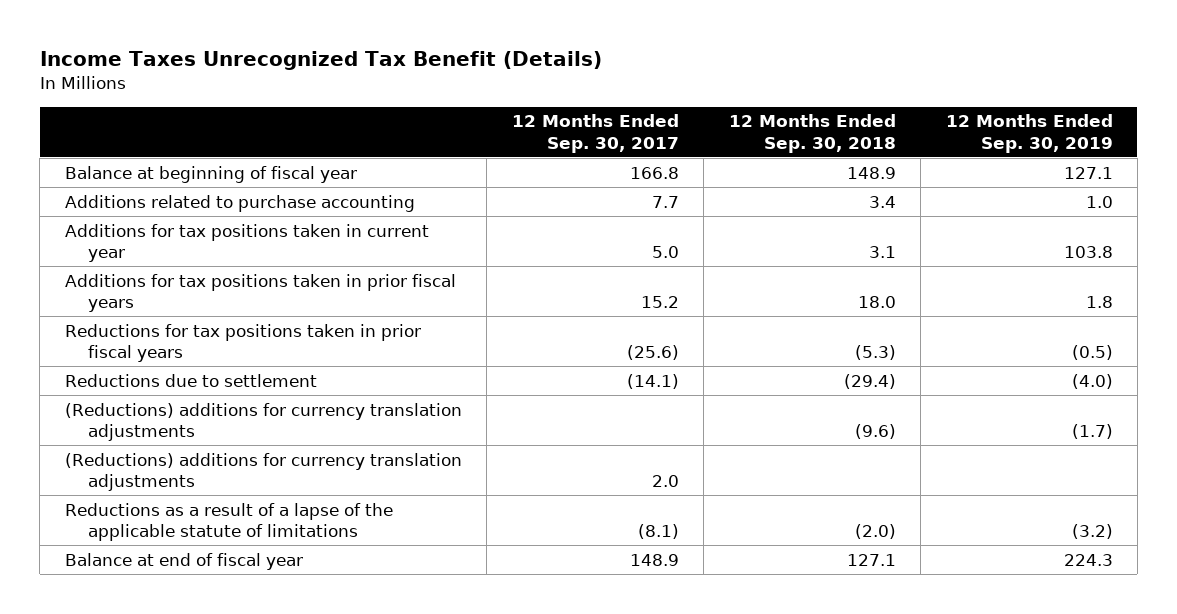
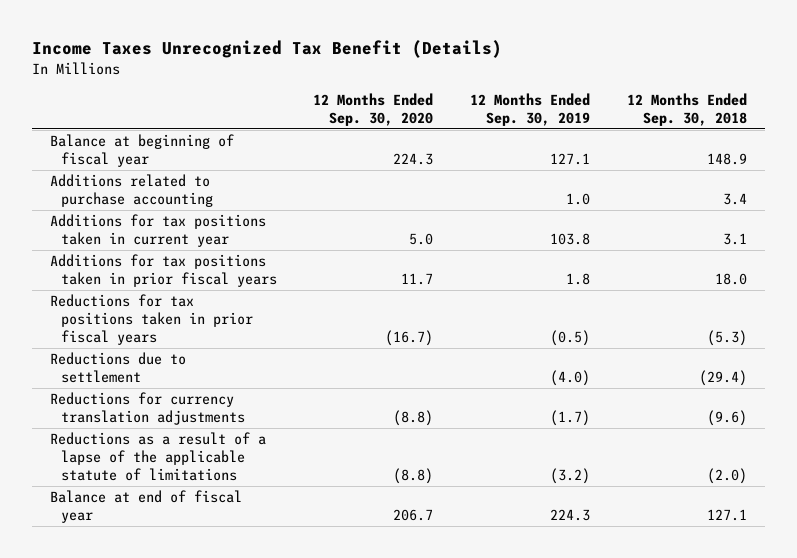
[511,114,679,153] 12 Months Ended Sep. 30, 2017 -> none
none -> [313,92,434,126] 12 Months Ended Sep. 30, 2020
[64,452,462,492] (Reductions) additions for currency translation adjustments -> none
[64,402,462,442] (Reductions) additions for currency translation adjustments -> [49,392,245,425] Reductions for currency translation adjustments

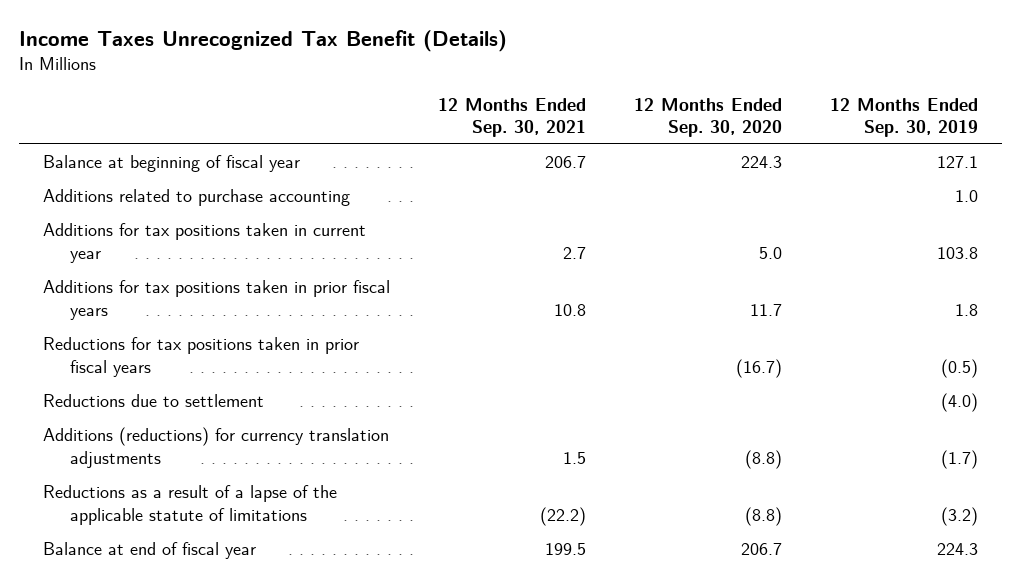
[626,92,747,126] 12 Months Ended Sep. 30, 2018 -> none
none -> [437,97,586,137] 12 Months Ended Sep. 30, 2021
[49,392,245,425] Reductions for currency translation adjustments -> [42,427,389,468] Additions (reductions) for currency translation adjustments

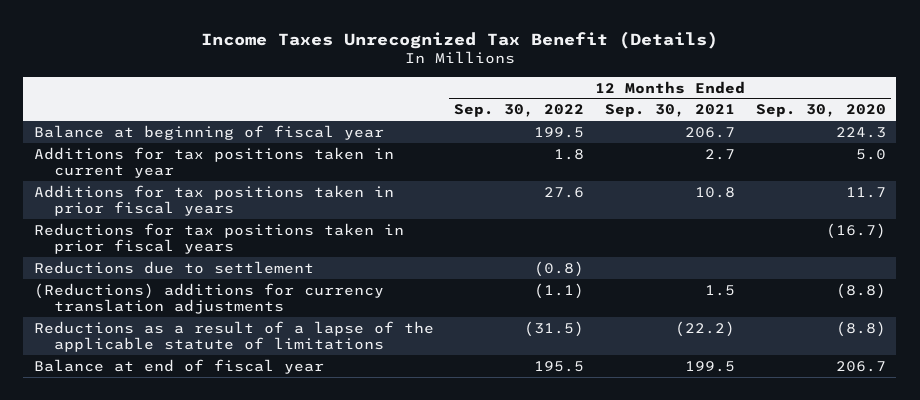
[830,97,979,137] 12 Months Ended Sep. 30, 2019 -> none
none -> [454,104,585,118] Sep. 30, 2022
[42,189,350,207] Additions related to purchase accounting -> none
[42,427,389,468] Additions (reductions) for currency translation adjustments -> [33,282,384,315] (Reductions) additions for currency translation adjustments

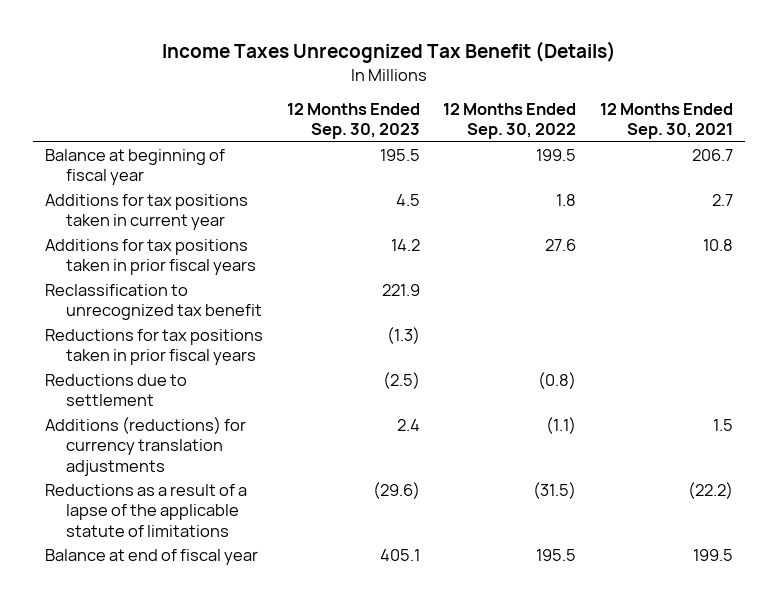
[756,104,887,118] Sep. 30, 2020 -> none
none -> [286,103,420,140] 12 Months Ended Sep. 30, 2023
none -> [44,284,263,321] Reclassification to unrecognized tax benefit
[33,282,384,315] (Reductions) additions for currency translation adjustments -> [44,417,246,476] Additions (reductions) for currency translation adjustments

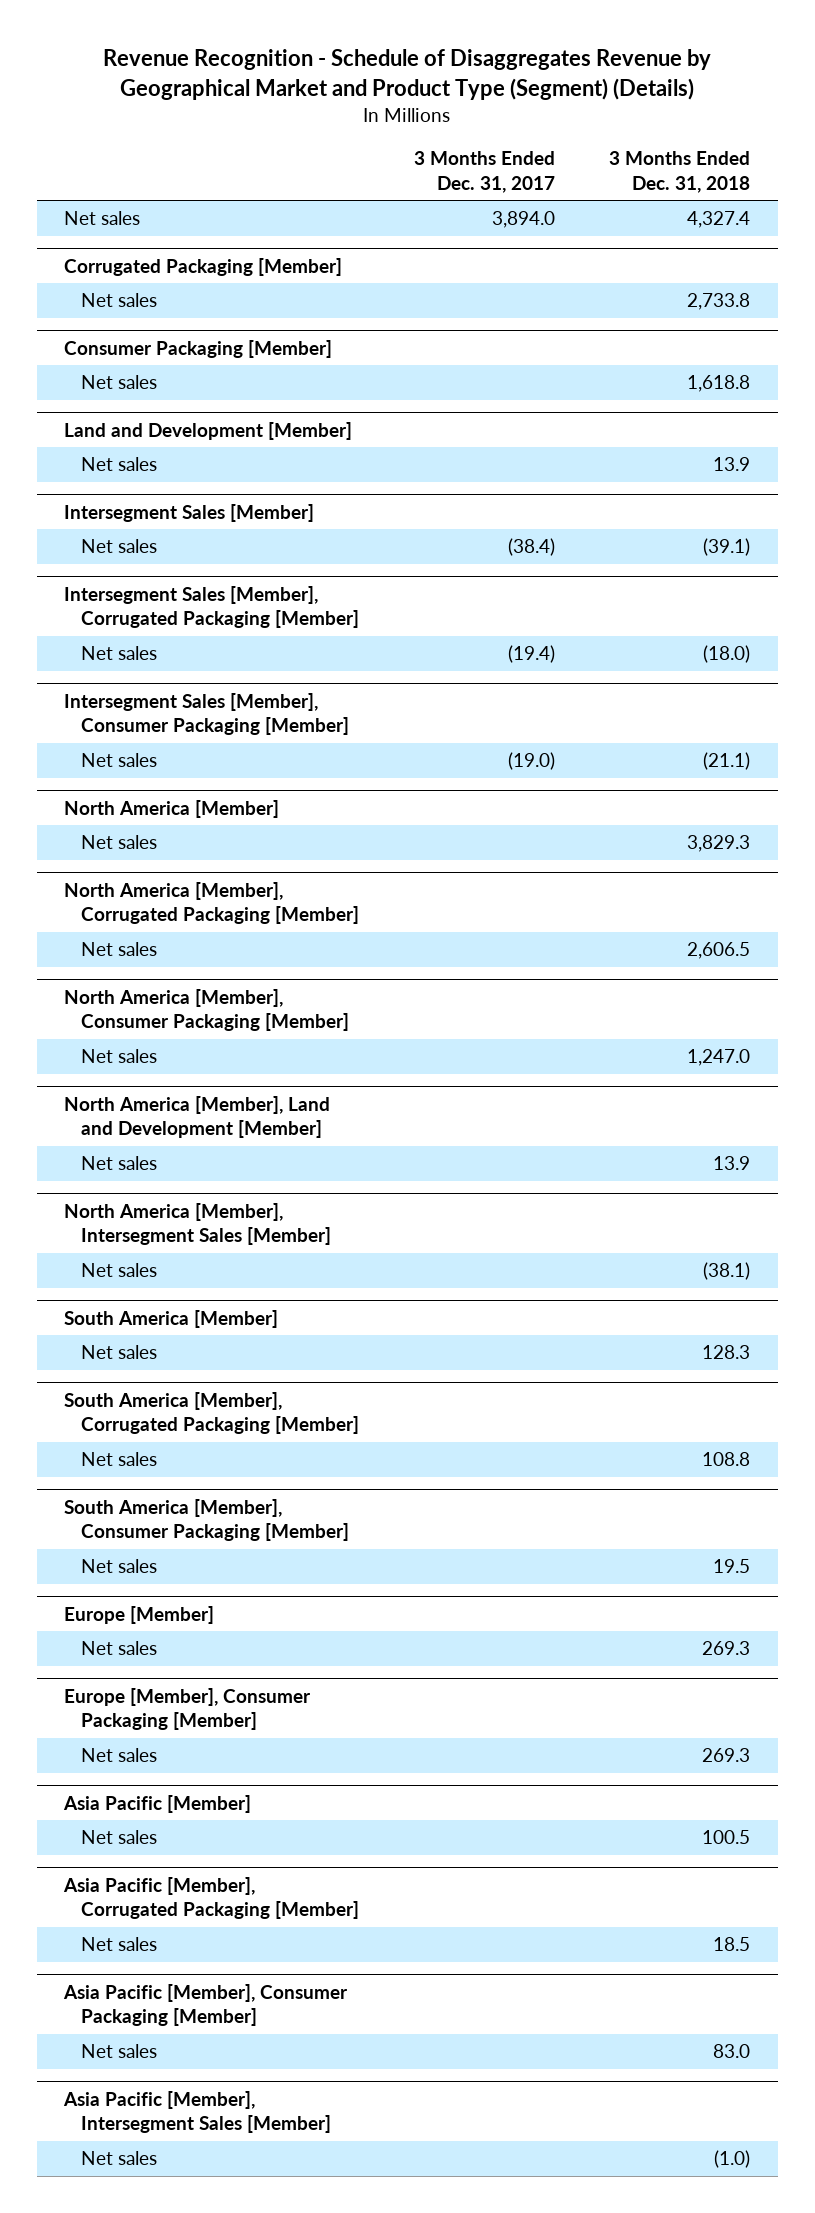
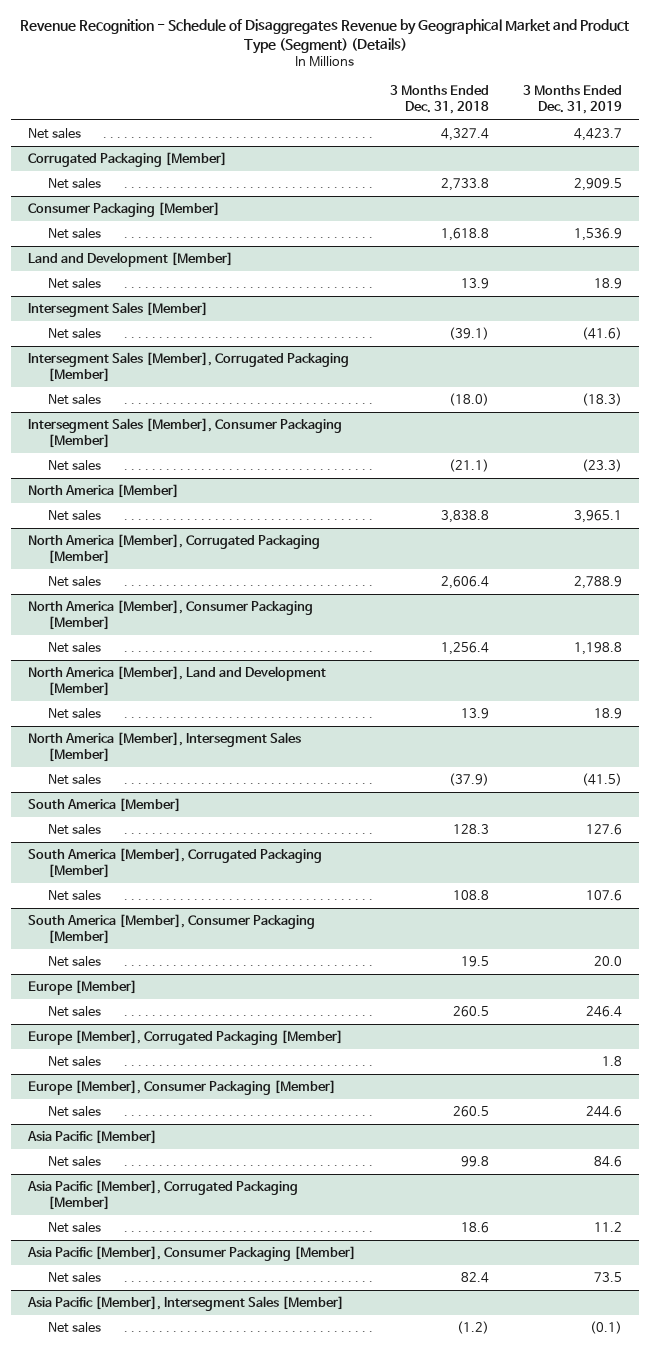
[413,151,555,193] 3 Months Ended Dec. 31, 2017 -> none
none -> [522,85,622,115] 3 Months Ended Dec. 31, 2019
[687,835,751,853] 3,829.3 -> [441,510,490,524] 3,838.8
[687,942,751,960] 2,606.5 -> [441,576,490,590] 2,606.4
[687,1049,751,1067] 1,247.0 -> [441,642,490,656] 1,256.4
[703,1262,751,1281] (38.1) -> [449,773,490,787] (37.9)
[702,1641,751,1656] 269.3 -> [453,1006,490,1018] 260.5
none -> [28,1030,344,1046] Europe [Member], Corrugated Packaging [Member]
none -> [47,1056,101,1068] Net sales
[702,1748,751,1763] 269.3 -> [453,1106,490,1118] 260.5
[702,1830,751,1845] 100.5 -> [461,1156,490,1168] 99.8
[713,1937,751,1952] 18.5 -> [461,1222,490,1234] 18.6
[713,2044,751,2059] 83.0 -> [461,1272,490,1284] 82.4
[714,2150,751,2169] (1.0) -> [457,1321,490,1335] (1.2)

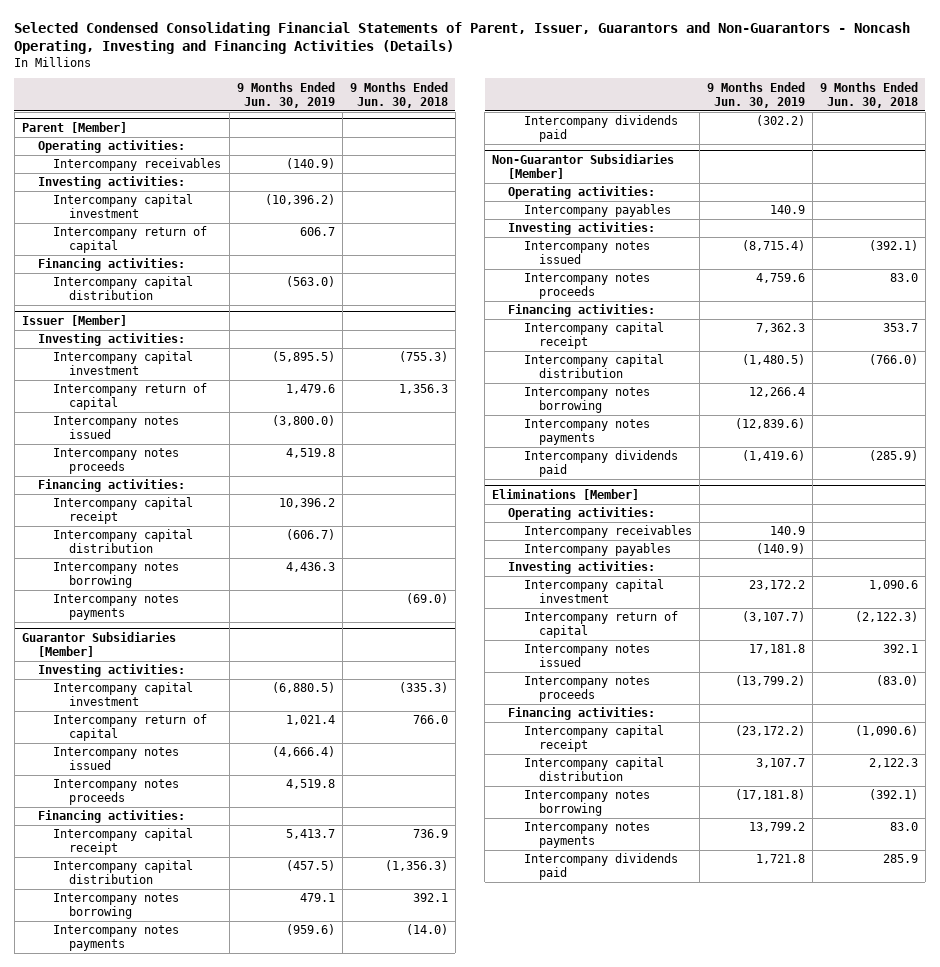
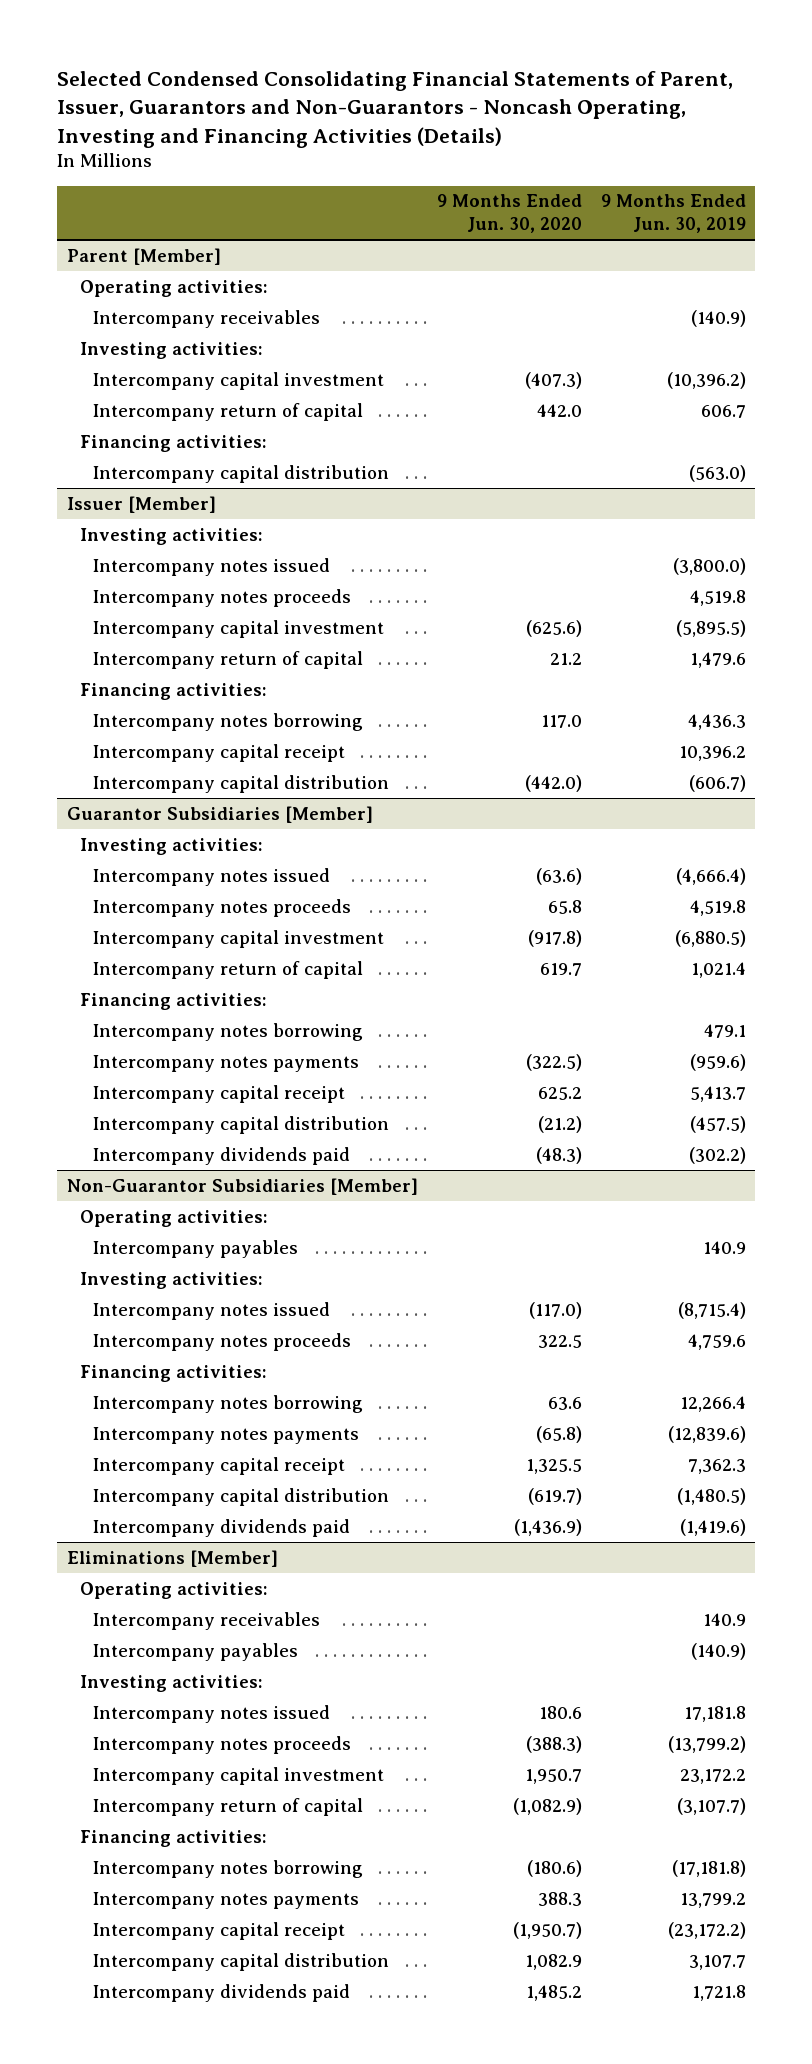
[349,81,448,108] 9 Months Ended Jun. 30, 2018 -> none
none -> [436,194,582,234] 9 Months Ended Jun. 30, 2020
[53,351,194,376] Intercompany capital investment -> [92,619,384,638] Intercompany capital investment
[53,383,208,411] Intercompany return of capital -> [92,650,363,669] Intercompany return of capital
[53,562,180,589] Intercompany notes borrowing -> [92,712,363,731] Intercompany notes borrowing
[53,594,180,621] Intercompany notes payments -> none
[53,682,194,707] Intercompany capital investment -> [92,929,384,948] Intercompany capital investment
[53,714,208,742] Intercompany return of capital -> [92,960,363,979] Intercompany return of capital
[53,828,194,856] Intercompany capital receipt -> [92,1084,345,1103] Intercompany capital receipt
[53,860,194,885] Intercompany capital distribution -> [92,1115,389,1134] Intercompany capital distribution
[523,322,664,350] Intercompany capital receipt -> [92,1456,345,1475] Intercompany capital receipt
[523,354,664,379] Intercompany capital distribution -> [92,1487,389,1506] Intercompany capital distribution
[523,579,664,604] Intercompany capital investment -> [92,1766,384,1785] Intercompany capital investment
[523,611,678,639] Intercompany return of capital -> [92,1797,363,1816] Intercompany return of capital
[523,725,664,753] Intercompany capital receipt -> [92,1921,345,1940] Intercompany capital receipt
[523,757,664,782] Intercompany capital distribution -> [92,1952,389,1971] Intercompany capital distribution

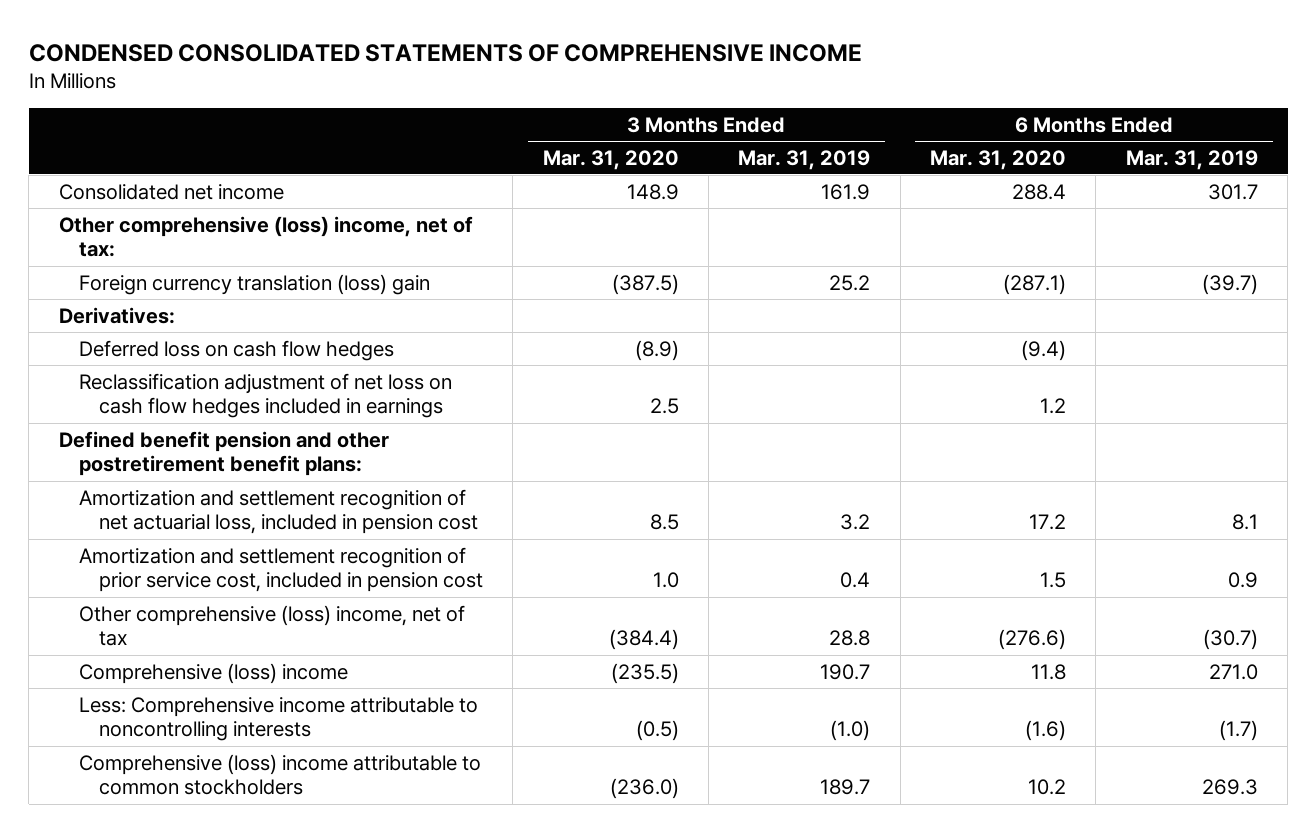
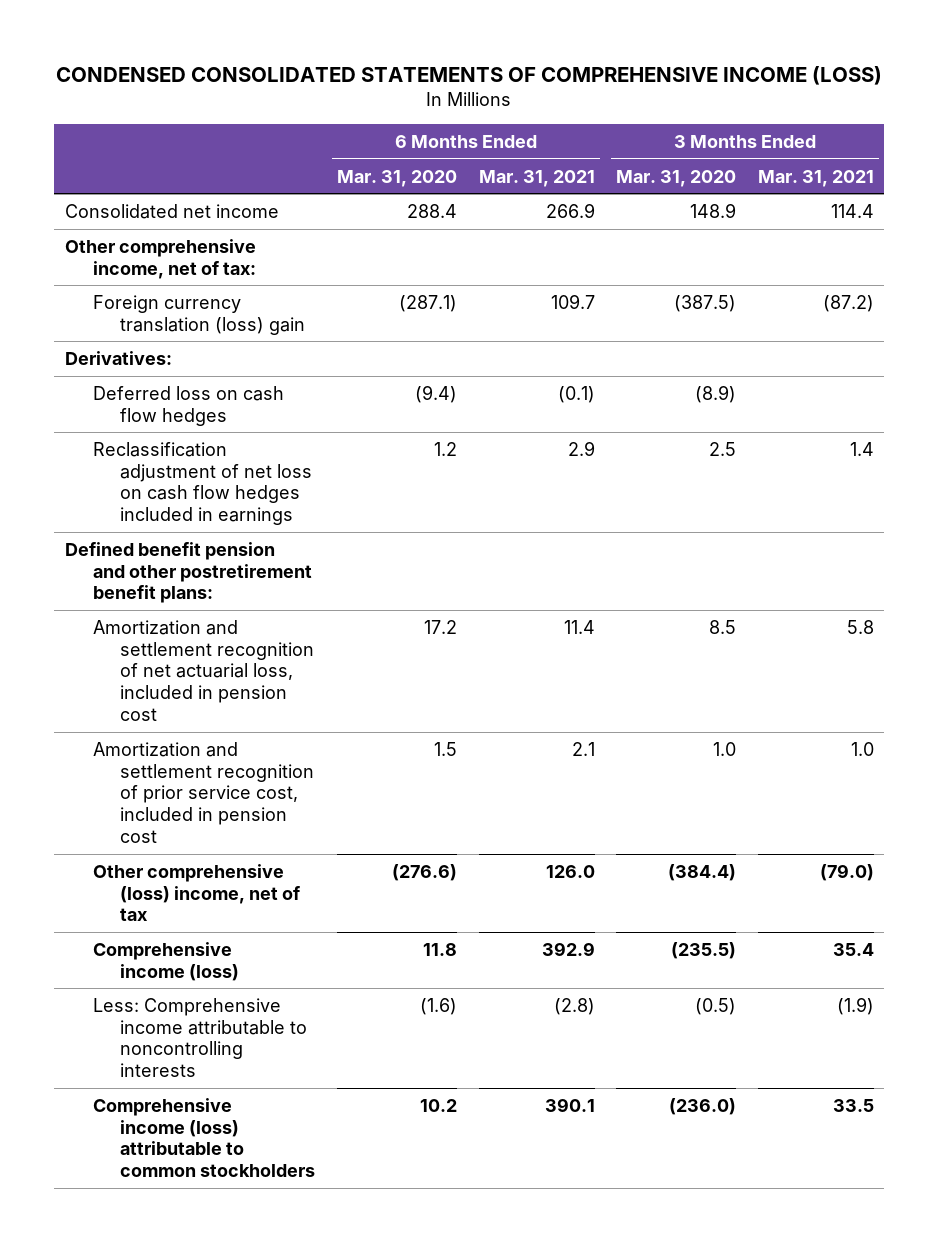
[28,43,862,62] CONDENSED CONSOLIDATED STATEMENTS OF COMPREHENSIVE INCOME -> [56,65,883,85] CONDENSED CONSOLIDATED STATEMENTS OF COMPREHENSIVE INCOME (LOSS)
[738,149,871,170] Mar. 31, 2019 -> none
[1125,149,1258,170] Mar. 31, 2019 -> none
none -> [478,169,595,187] Mar. 31, 2021
none -> [757,169,874,187] Mar. 31, 2021
[58,215,473,258] Other comprehensive (loss) income, net of tax: -> [64,238,256,279] Other comprehensive income, net of tax:
[78,662,348,684] Comprehensive (loss) income -> [92,941,240,981] Comprehensive income (loss)
[78,753,481,796] Comprehensive (loss) income attributable to common stockholders -> [92,1097,316,1178] Comprehensive income (loss) attributable to common stockholders

